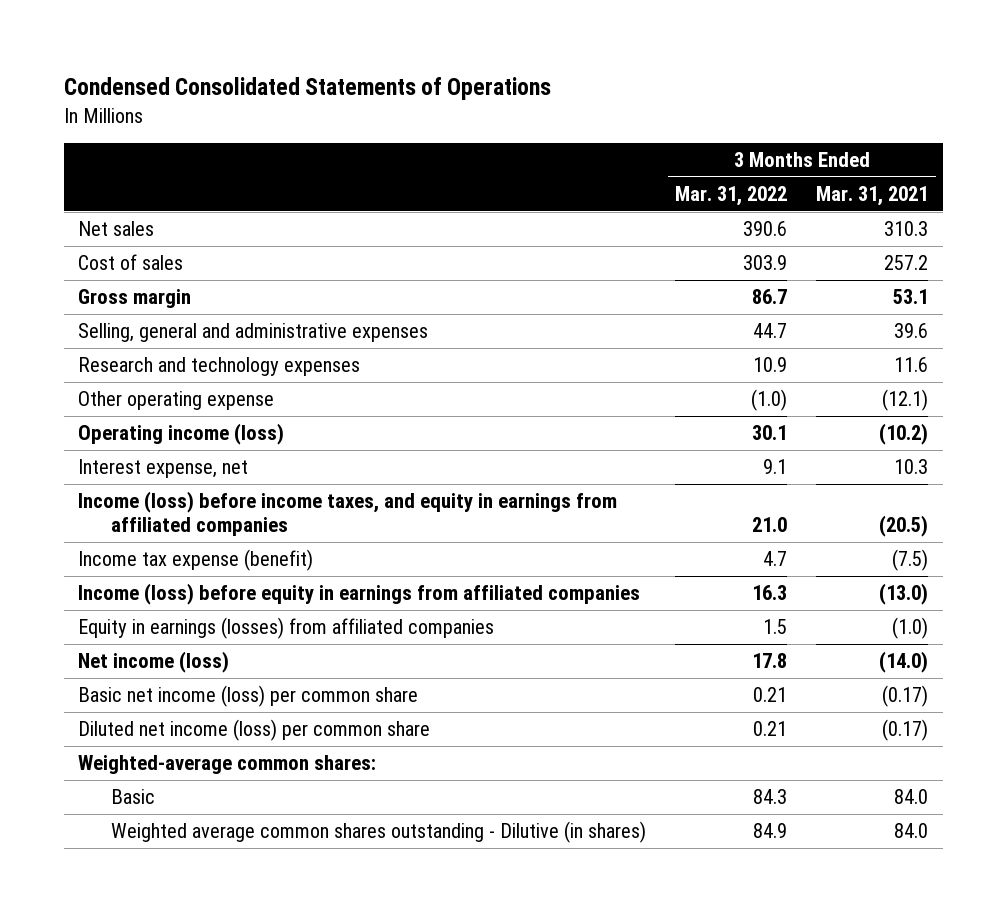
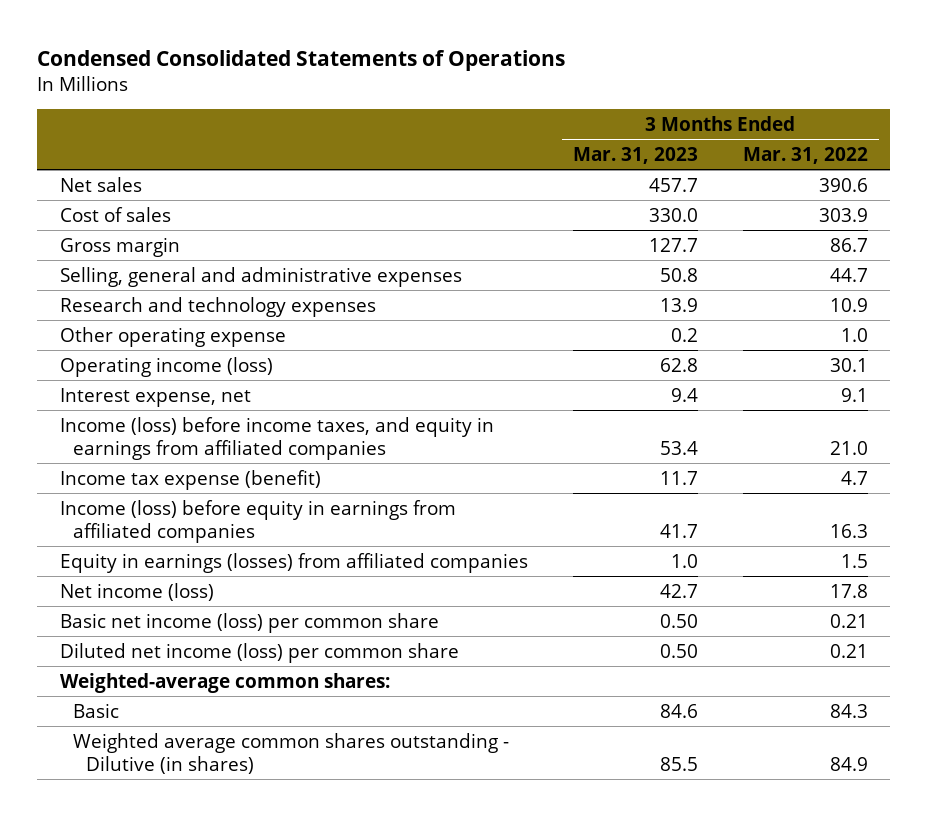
[816,186,929,207] Mar. 31, 2021 -> none
none -> [572,146,698,164] Mar. 31, 2023
[751,389,788,412] (1.0) -> [840,327,868,342] 1.0

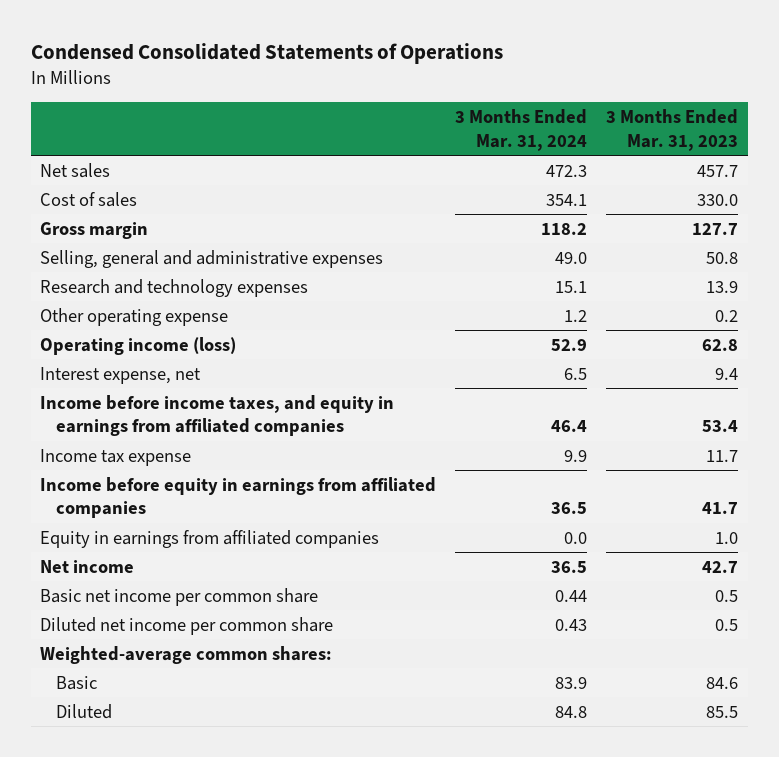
[742,146,868,164] Mar. 31, 2022 -> none
none -> [455,108,588,151] 3 Months Ended Mar. 31, 2024
[59,416,494,460] Income (loss) before income taxes, and equity in earnings from affiliated companies -> [40,394,395,437] Income before income taxes, and equity in earnings from affiliated companies
[59,469,321,490] Income tax expense (benefit) -> [40,448,192,466] Income tax expense
[59,499,456,543] Income (loss) before equity in earnings from affiliated companies -> [40,476,437,519] Income before equity in earnings from affiliated companies
[59,552,528,573] Equity in earnings (losses) from affiliated companies -> [40,529,380,548] Equity in earnings from affiliated companies
[59,582,214,601] Net income (loss) -> [40,559,135,573] Net income
[59,612,439,633] Basic net income (loss) per common share -> [40,587,319,606] Basic net income per common share
[659,613,698,628] 0.50 -> [715,589,739,602] 0.5
[59,642,459,663] Diluted net income (loss) per common share -> [40,616,334,635] Diluted net income per common share
[659,643,698,658] 0.50 -> [715,618,739,631] 0.5
[73,732,510,774] Weighted average common shares outstanding - Dilutive (in shares) -> [55,703,112,719] Diluted

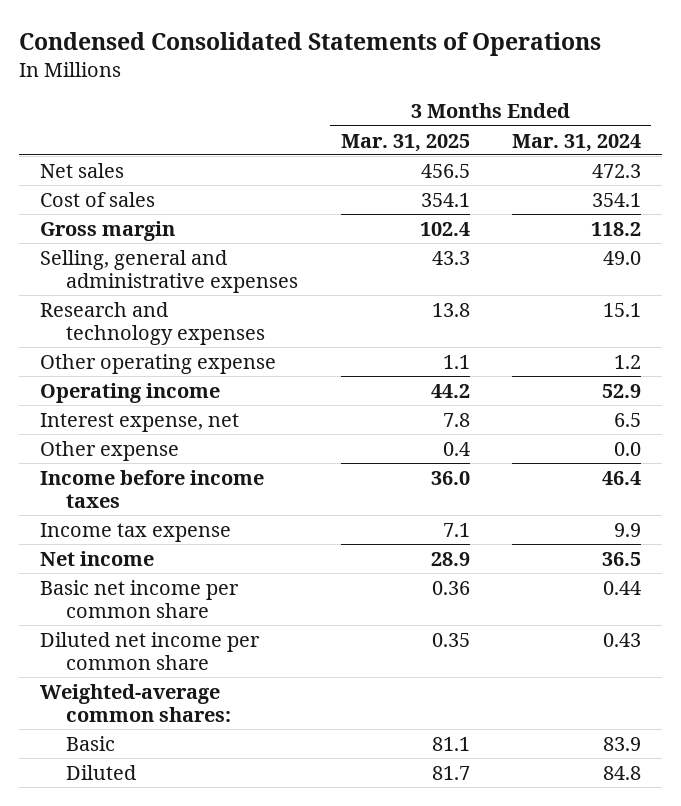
[606,108,739,151] 3 Months Ended Mar. 31, 2023 -> none
none -> [340,133,470,152] Mar. 31, 2025
[40,336,237,355] Operating income (loss) -> [39,382,220,403] Operating income
none -> [39,440,179,461] Other expense
[40,394,395,437] Income before income taxes, and equity in earnings from affiliated companies -> [39,469,264,509] Income before income taxes
[40,476,437,519] Income before equity in earnings from affiliated companies -> none
[40,529,380,548] Equity in earnings from affiliated companies -> none

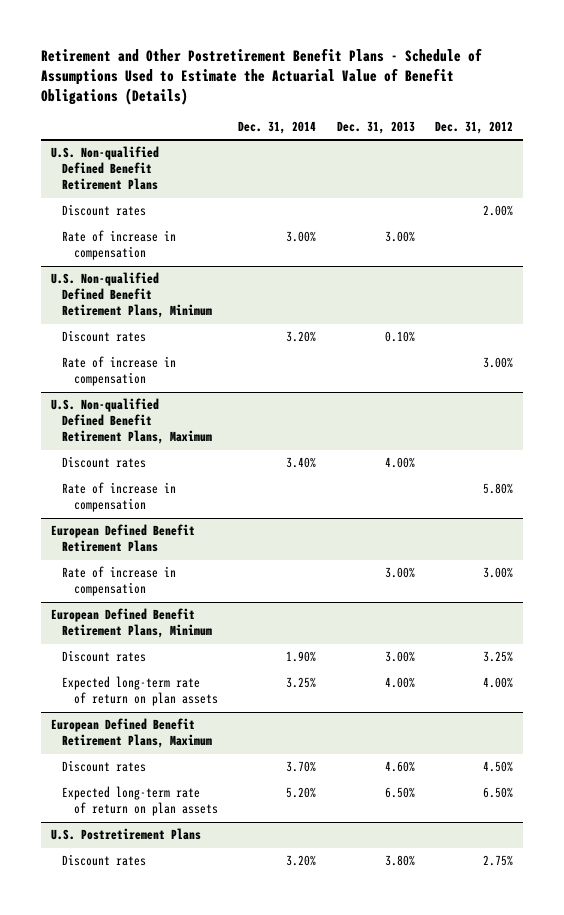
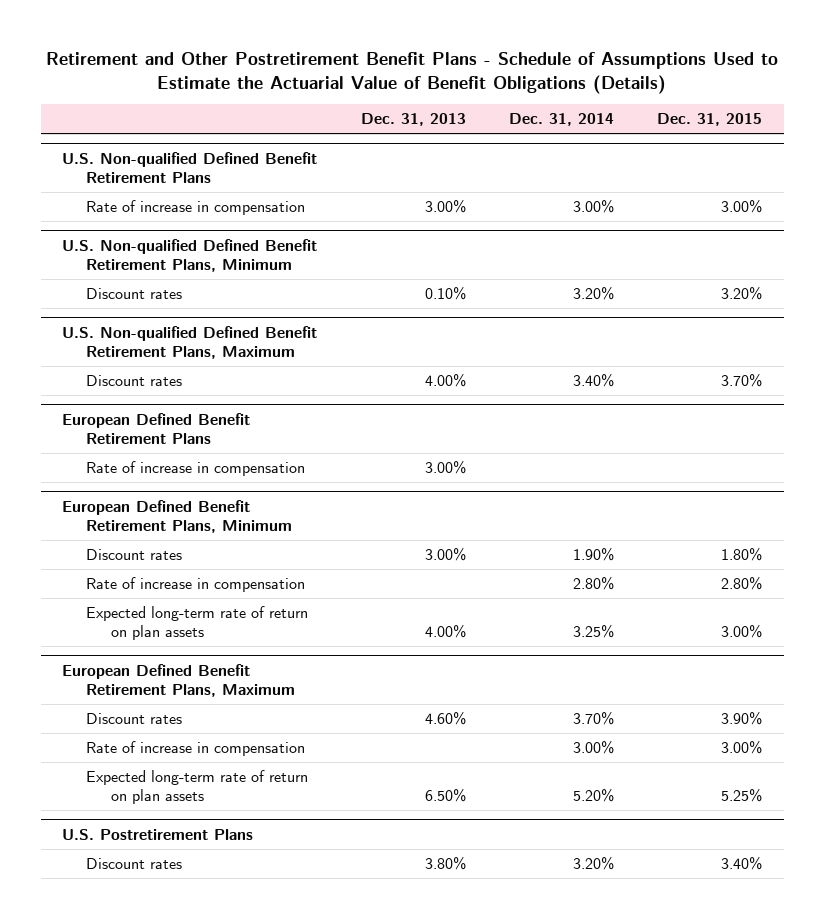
[434,120,513,134] Dec. 31, 2012 -> none
none -> [657,113,763,127] Dec. 31, 2015
[62,204,147,217] Discount rates -> none
[62,356,177,387] Rate of increase in compensation -> none
[62,482,177,513] Rate of increase in compensation -> none
none -> [86,576,306,592] Rate of increase in compensation
none -> [86,740,306,756] Rate of increase in compensation

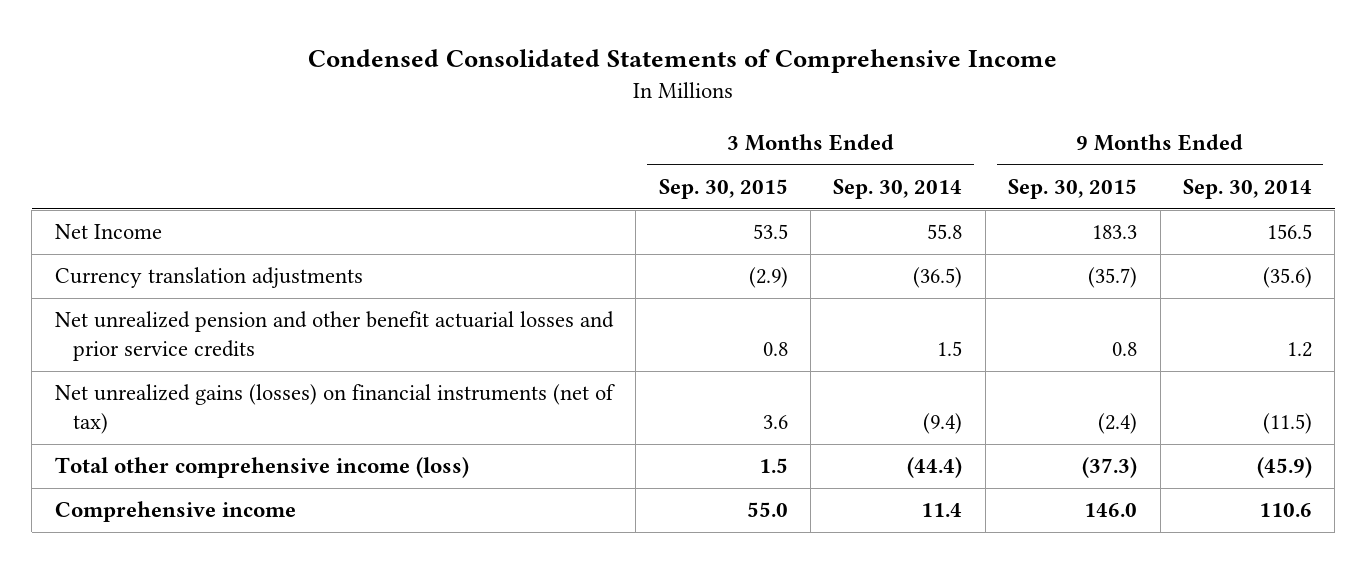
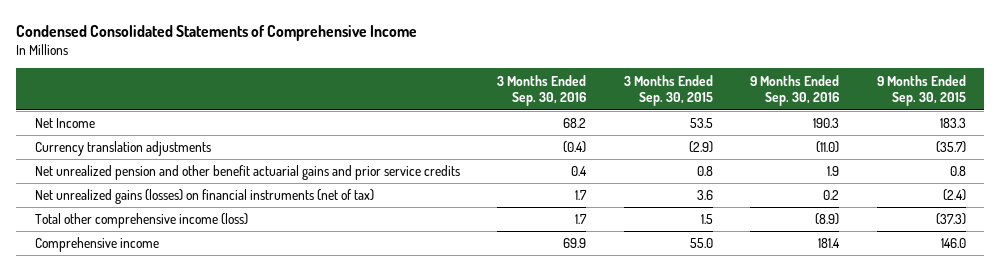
[833,179,963,200] Sep. 30, 2014 -> none
[1182,179,1312,200] Sep. 30, 2014 -> none
none -> [497,74,587,107] 3 Months Ended Sep. 30, 2016
none -> [750,74,840,107] 9 Months Ended Sep. 30, 2016
[54,311,614,362] Net unrealized pension and other benefit actuarial losses and prior service credits -> [34,165,460,181] Net unrealized pension and other benefit actuarial gains and prior service credits

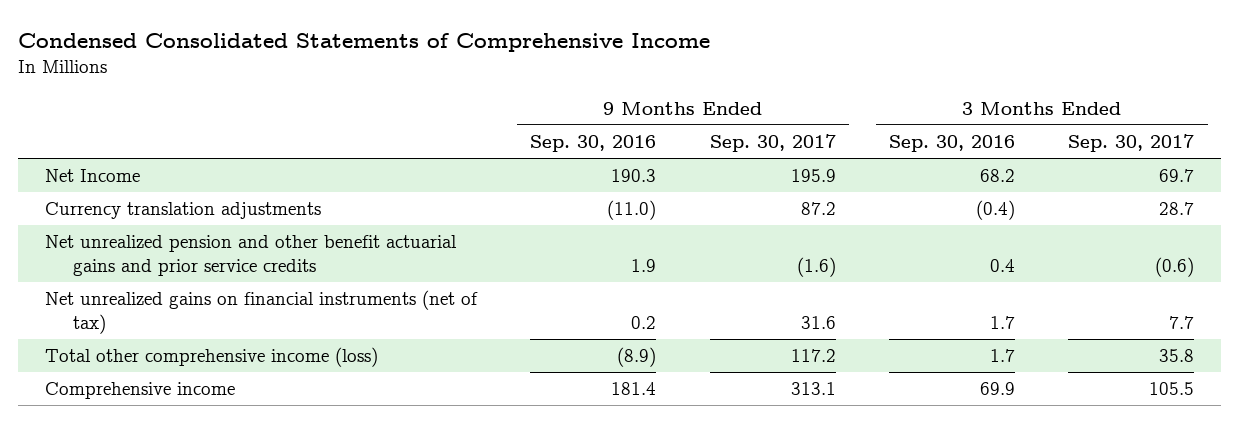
[623,74,713,107] 3 Months Ended Sep. 30, 2015 -> none
[876,74,966,107] 9 Months Ended Sep. 30, 2015 -> none
none -> [709,134,836,153] Sep. 30, 2017
none -> [1068,134,1195,153] Sep. 30, 2017
[34,189,374,205] Net unrealized gains (losses) on financial instruments (net of tax) -> [44,290,478,334] Net unrealized gains on financial instruments (net of tax)

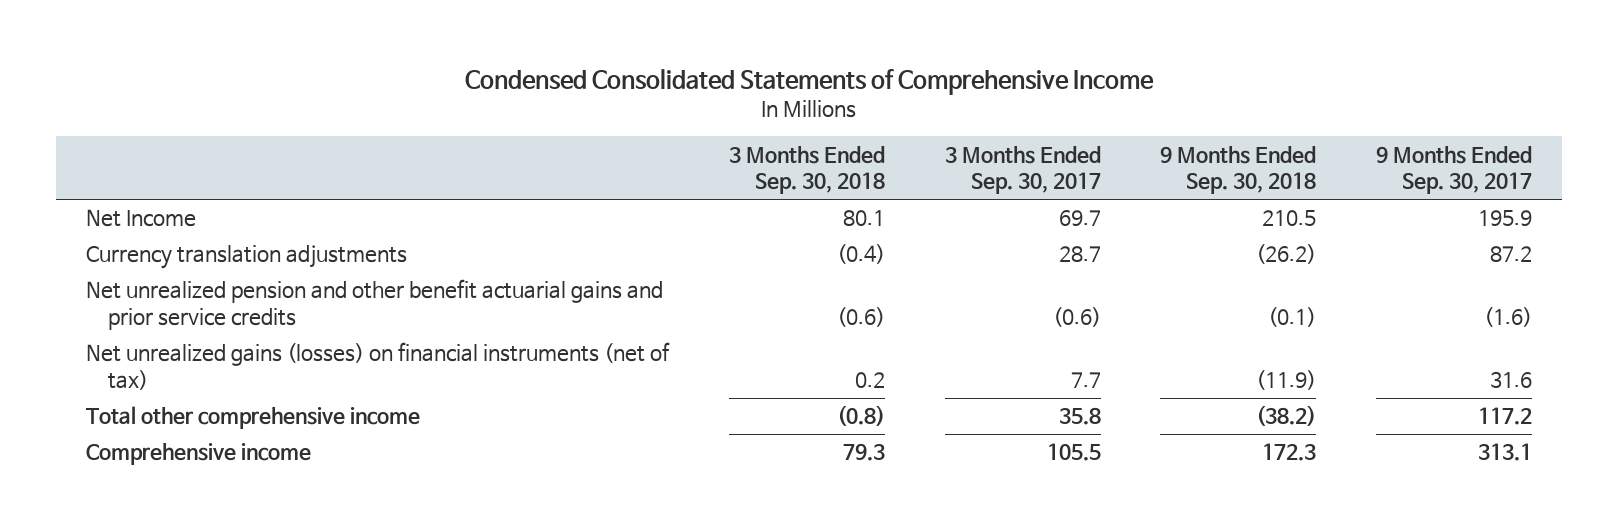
[530,135,657,153] Sep. 30, 2016 -> none
[888,135,1015,153] Sep. 30, 2016 -> none
none -> [728,145,885,195] 3 Months Ended Sep. 30, 2018
none -> [1160,145,1317,195] 9 Months Ended Sep. 30, 2018
[44,290,478,334] Net unrealized gains on financial instruments (net of tax) -> [86,342,671,391] Net unrealized gains (losses) on financial instruments (net of tax)
[44,347,378,368] Total other comprehensive income (loss) -> [86,406,421,430] Total other comprehensive income

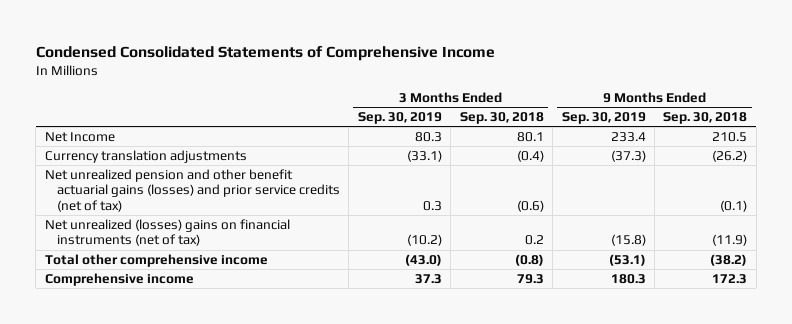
[944,145,1101,195] 3 Months Ended Sep. 30, 2017 -> none
[1376,145,1533,195] 9 Months Ended Sep. 30, 2017 -> none
none -> [357,112,442,125] Sep. 30, 2019
none -> [561,112,646,125] Sep. 30, 2019
[86,279,664,331] Net unrealized pension and other benefit actuarial gains and prior service credits -> [44,168,340,213] Net unrealized pension and other benefit actuarial gains (losses) and prior service credits (net of tax)
[86,342,671,391] Net unrealized gains (losses) on financial instruments (net of tax) -> [44,218,290,247] Net unrealized (losses) gains on financial instruments (net of tax)

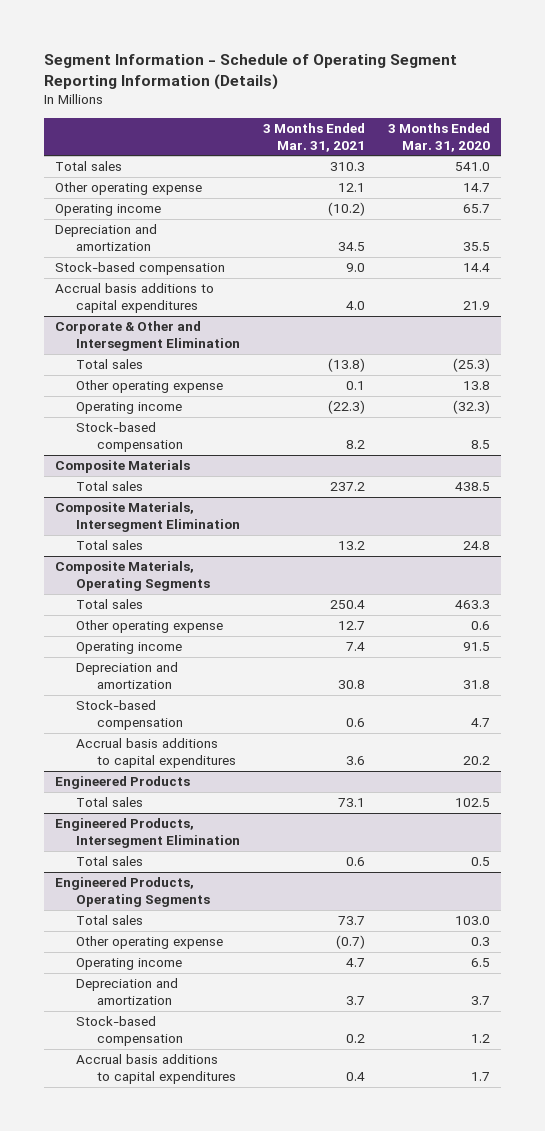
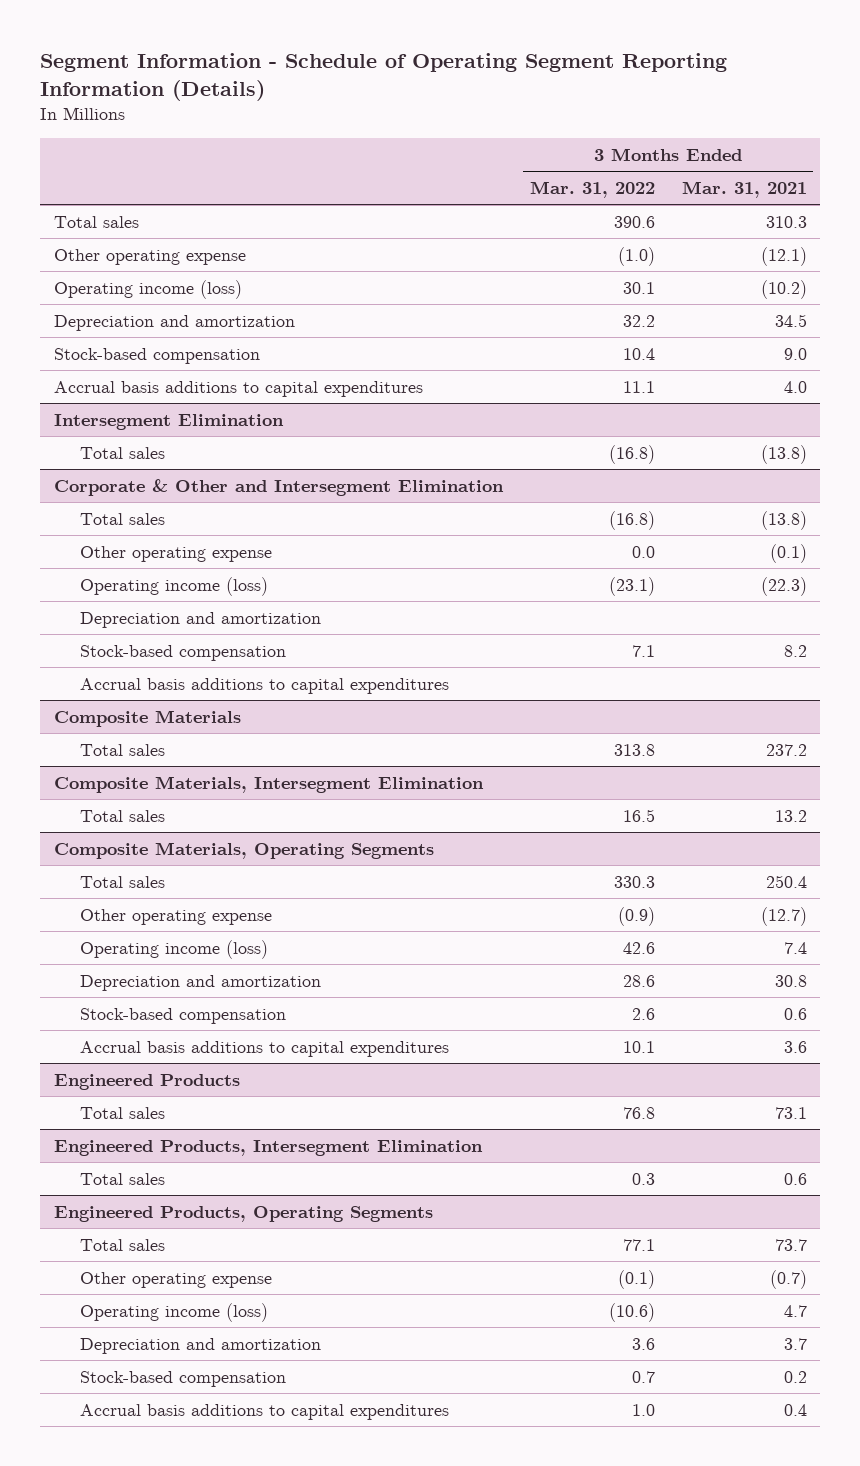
[387,123,490,152] 3 Months Ended Mar. 31, 2020 -> none
none -> [529,181,655,199] Mar. 31, 2022
[337,183,365,193] 12.1 -> [760,246,807,266] (12.1)
[55,204,162,217] Operating income -> [53,279,242,299] Operating income (loss)
none -> [53,413,284,430] Intersegment Elimination
none -> [79,446,165,459] Total sales
[345,381,365,391] 0.1 -> [769,543,807,563] (0.1)
[75,402,182,415] Operating income -> [79,576,268,596] Operating income (loss)
none -> [79,611,321,628] Depreciation and amortization
none -> [79,677,449,694] Accrual basis additions to capital expenditures
[337,621,365,631] 12.7 -> [760,906,807,926] (12.7)
[75,642,182,655] Operating income -> [79,939,268,959] Operating income (loss)
[75,958,182,971] Operating income -> [79,1302,268,1322] Operating income (loss)

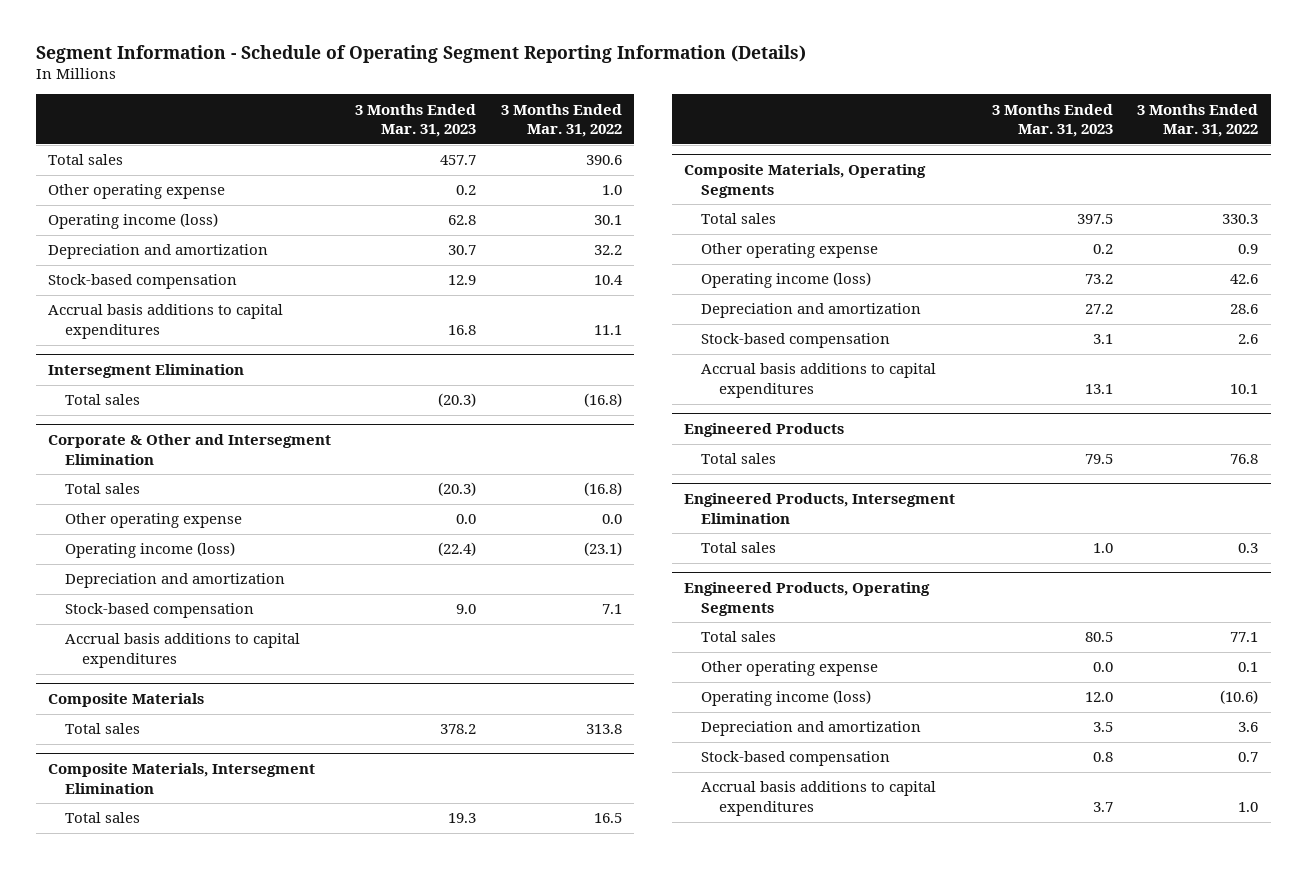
[681,181,807,199] Mar. 31, 2021 -> none
none -> [355,103,477,138] 3 Months Ended Mar. 31, 2023
[617,246,655,266] (1.0) -> [602,185,623,196] 1.0
[617,906,655,926] (0.9) -> [1238,244,1259,255] 0.9
[617,1269,655,1289] (0.1) -> [1238,662,1259,673] 0.1

